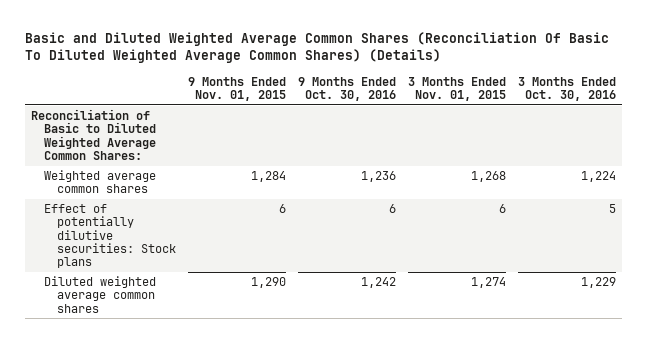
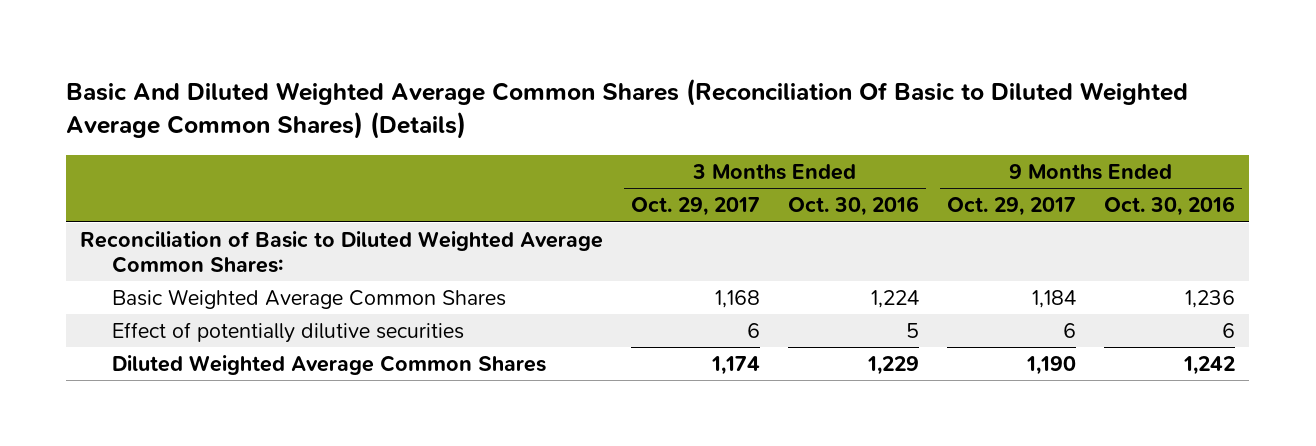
[25,31,610,64] Basic and Diluted Weighted Average Common Shares (Reconciliation Of Basic To Diluted Weighted Average Common Shares) (Details) -> [66,77,1189,140] Basic And Diluted Weighted Average Common Shares (Reconciliation Of Basic to Diluted Weighted Average Common Shares) (Details)
[187,76,286,101] 9 Months Ended Nov. 01, 2015 -> none
[407,76,506,101] 3 Months Ended Nov. 01, 2015 -> none
none -> [631,197,761,217] Oct. 29, 2017
none -> [947,197,1077,217] Oct. 29, 2017
[44,170,157,194] Weighted average common shares -> [111,289,506,310] Basic Weighted Average Common Shares
[44,204,176,268] Effect of potentially dilutive securities: Stock plans -> [111,322,464,344] Effect of potentially dilutive securities
[44,276,157,313] Diluted weighted average common shares -> [111,355,546,376] Diluted Weighted Average Common Shares

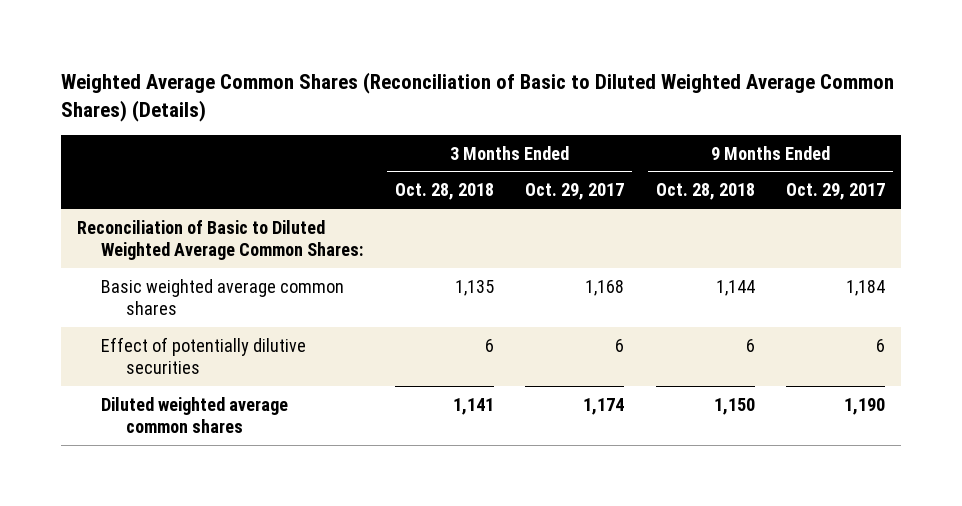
[66,77,1189,140] Basic And Diluted Weighted Average Common Shares (Reconciliation Of Basic to Diluted Weighted Average Common Shares) (Details) -> [61,71,895,122] Weighted Average Common Shares (Reconciliation of Basic to Diluted Weighted Average Common Shares) (Details)
[788,196,920,217] Oct. 30, 2016 -> none
[1104,196,1236,217] Oct. 30, 2016 -> none
none -> [394,183,494,201] Oct. 28, 2018
none -> [655,183,755,201] Oct. 28, 2018
[111,289,506,310] Basic Weighted Average Common Shares -> [101,278,345,316] Basic weighted average common shares
[111,355,546,376] Diluted Weighted Average Common Shares -> [101,396,289,434] Diluted weighted average common shares

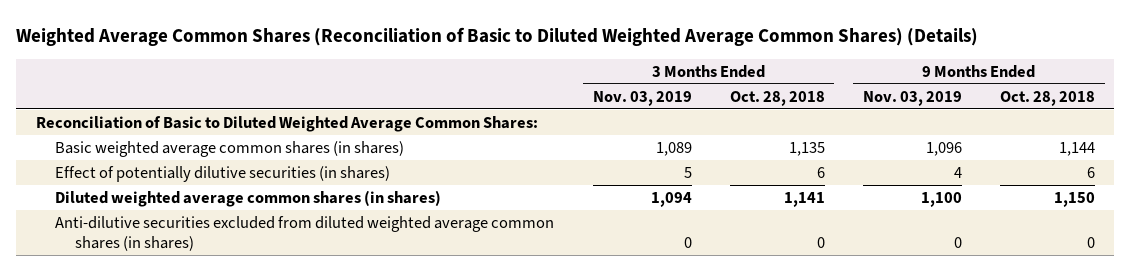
[525,183,625,201] Oct. 29, 2017 -> none
[786,183,886,201] Oct. 29, 2017 -> none
none -> [592,90,692,106] Nov. 03, 2019
none -> [862,90,962,106] Nov. 03, 2019
[101,278,345,316] Basic weighted average common shares -> [55,140,405,157] Basic weighted average common shares (in shares)
[101,336,307,375] Effect of potentially dilutive securities -> [55,165,391,182] Effect of potentially dilutive securities (in shares)
[101,396,289,434] Diluted weighted average common shares -> [55,189,442,207] Diluted weighted average common shares (in shares)
none -> [55,215,555,251] Anti-dilutive securities excluded from diluted weighted average common shares (in shares)

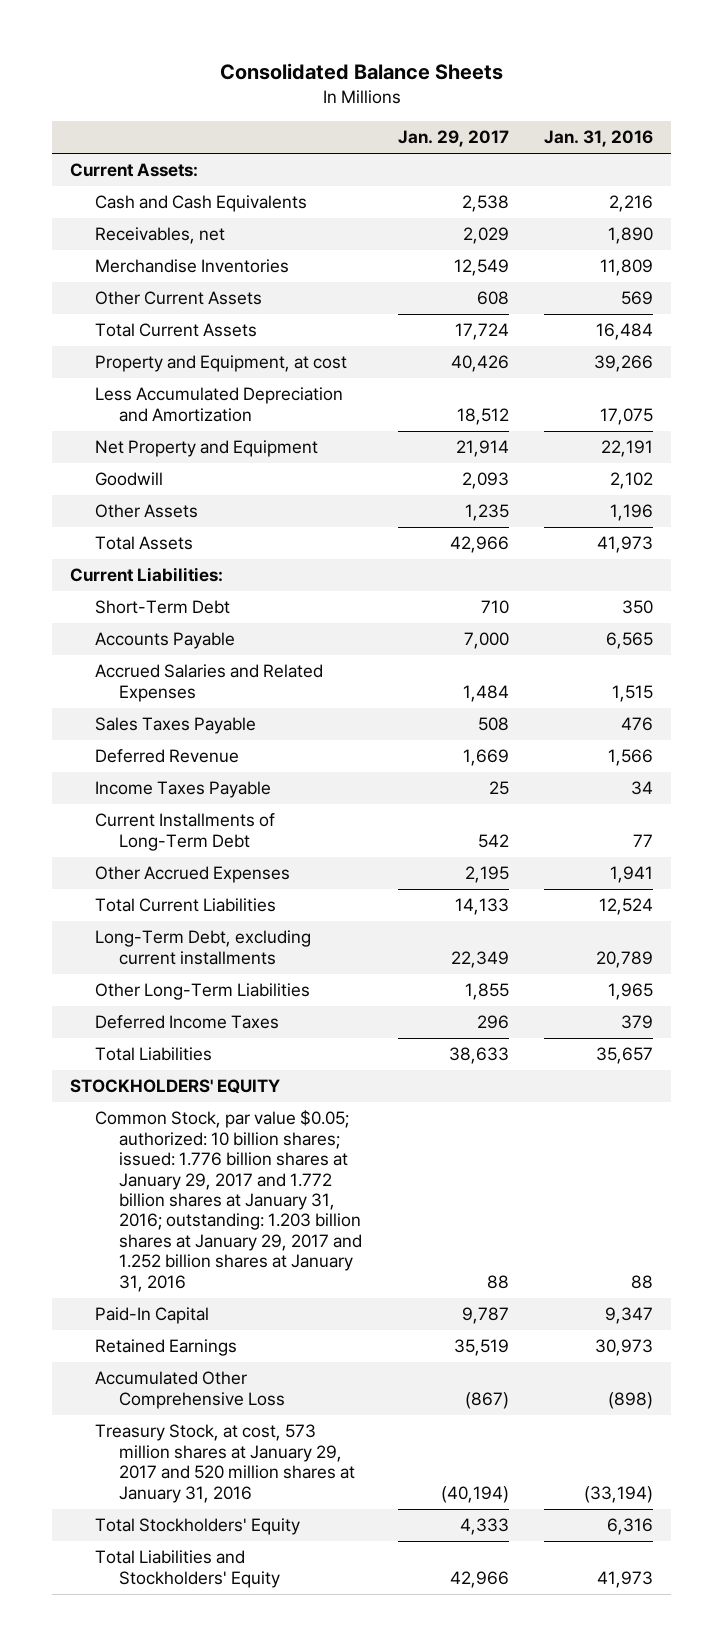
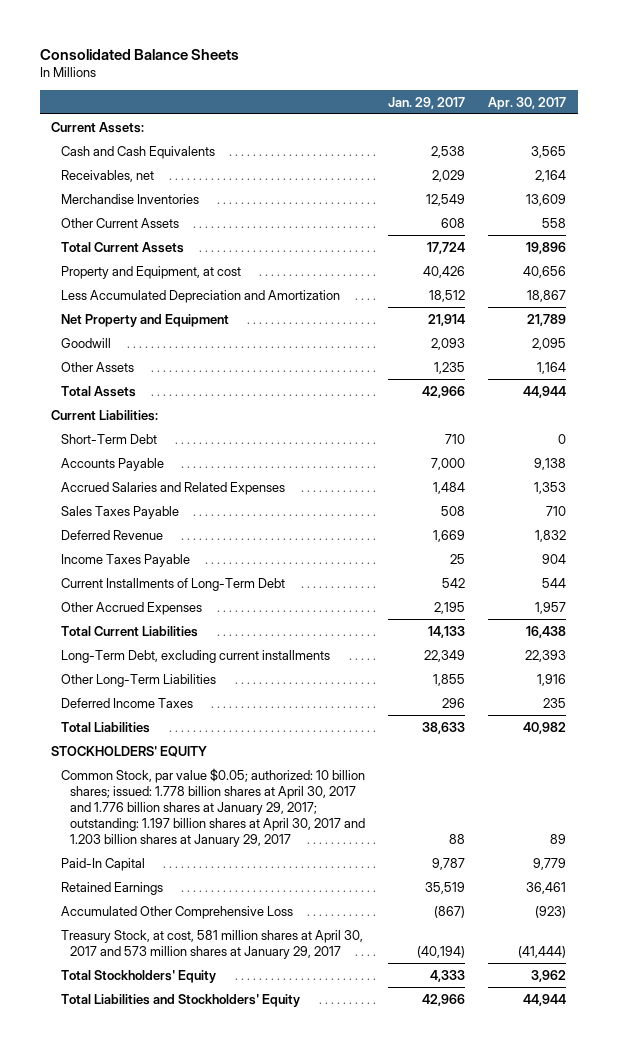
[544,130,654,148] Jan. 31, 2016 -> none
none -> [488,96,567,110] Apr. 30, 2017
[94,1110,363,1292] Common Stock, par value $0.05; authorized: 10 billion shares; issued: 1.776 billion shares at January 29, 2017 and 1.772 billion shares at January 31, 2016; outstanding: 1.203 billion shares at January 29, 2017 and 1.252 billion shares at January 31, 2016 -> [60,767,365,847] Common Stock, par value $0.05; authorized: 10 billion shares; issued: 1.778 billion shares at April 30, 2017 and 1.776 billion shares at January 29, 2017; outstanding: 1.197 billion shares at April 30, 2017 and 1.203 billion shares at January 29, 2017
[94,1424,356,1503] Treasury Stock, at cost, 573 million shares at January 29, 2017 and 520 million shares at January 31, 2016 -> [60,929,363,959] Treasury Stock, at cost, 581 million shares at April 30, 2017 and 573 million shares at January 29, 2017

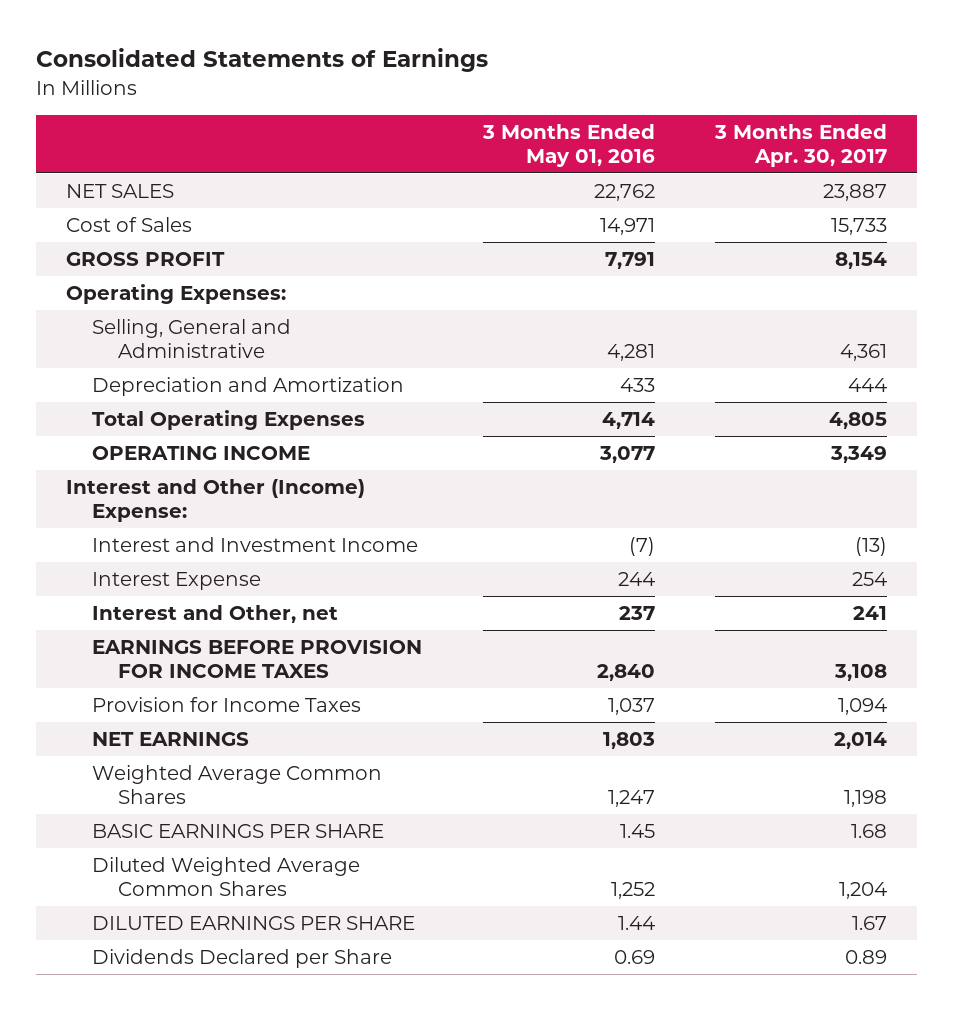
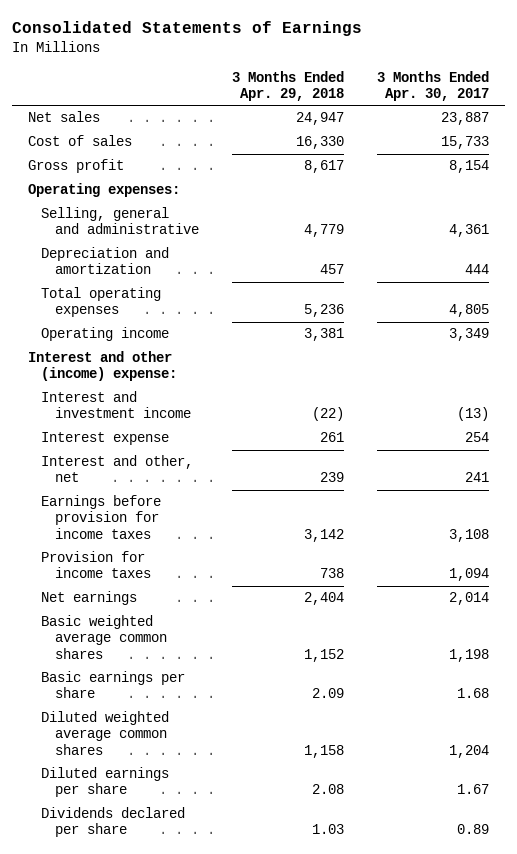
[481,124,655,167] 3 Months Ended May 01, 2016 -> none
none -> [231,70,344,101] 3 Months Ended Apr. 29, 2018
[66,184,175,199] NET SALES -> [28,111,101,123] Net sales
[66,217,193,233] Cost of Sales -> [28,135,133,147] Cost of sales
[66,252,226,267] GROSS PROFIT -> [28,159,125,174] Gross profit
[66,284,287,305] Operating Expenses: -> [28,183,181,198] Operating expenses:
[92,319,292,358] Selling, General and Administrative -> [41,207,199,235] Selling, general and administrative
[92,377,405,397] Depreciation and Amortization -> [41,247,170,275] Depreciation and amortization
[92,410,366,431] Total Operating Expenses -> [41,287,162,318] Total operating expenses
[92,446,311,461] OPERATING INCOME -> [41,327,170,342] Operating income
[66,479,366,522] Interest and Other (Income) Expense: -> [28,351,178,382] Interest and other (income) expense:
[92,537,419,553] Interest and Investment Income -> [41,391,191,419] Interest and investment income
[92,572,262,591] Interest Expense -> [41,432,170,446] Interest expense
[92,605,339,624] Interest and Other, net -> [41,455,194,483] Interest and other, net
[92,640,423,678] EARNINGS BEFORE PROVISION FOR INCOME TAXES -> [41,495,162,539] Earnings before provision for income taxes
[92,697,362,713] Provision for Income Taxes -> [41,551,151,579] Provision for income taxes
[92,732,250,747] NET EARNINGS -> [41,591,138,606] Net earnings
[92,765,383,804] Weighted Average Common Shares -> [41,615,167,659] Basic weighted average common shares
[92,824,385,839] BASIC EARNINGS PER SHARE -> [41,671,186,699] Basic earnings per share
[92,857,361,896] Diluted Weighted Average Common Shares -> [41,711,170,755] Diluted weighted average common shares
[92,916,416,931] DILUTED EARNINGS PER SHARE -> [41,767,170,798] Diluted earnings per share
[92,949,393,969] Dividends Declared per Share -> [41,807,186,838] Dividends declared per share

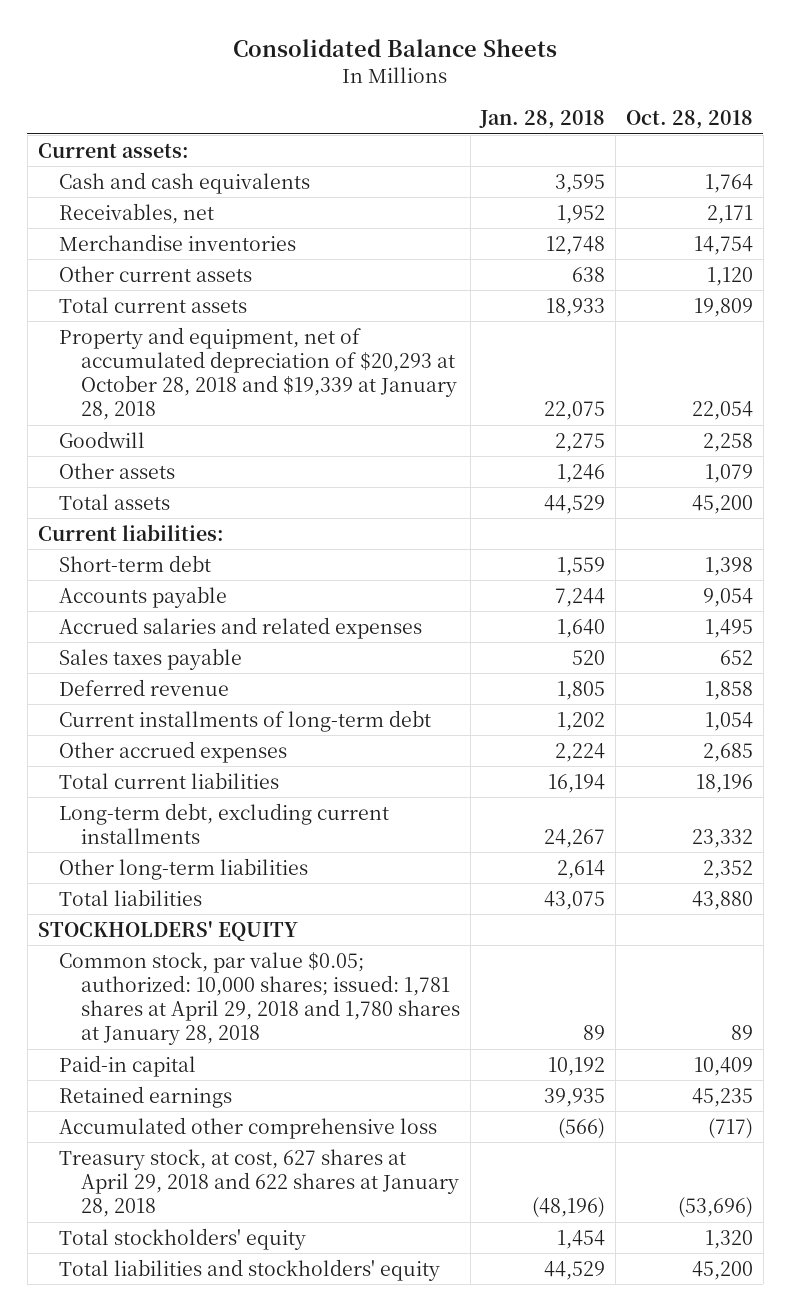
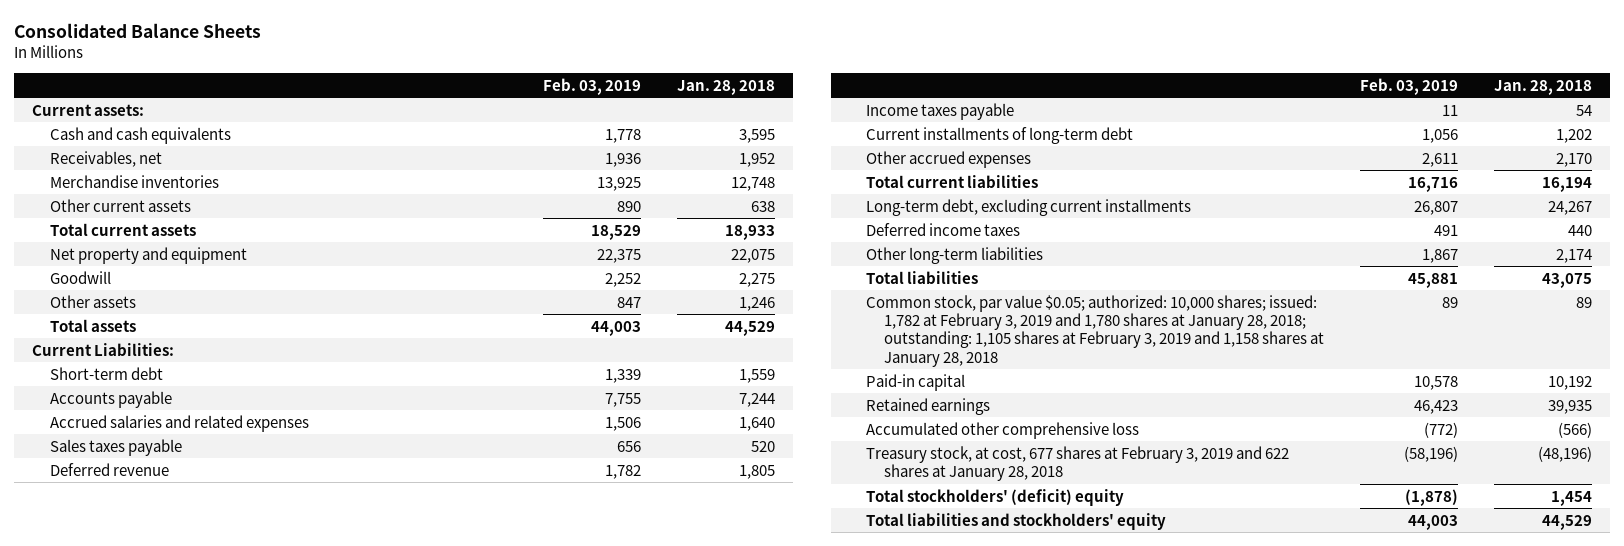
[626,110,754,130] Oct. 28, 2018 -> none
none -> [543,77,642,95] Feb. 03, 2019
[59,326,457,421] Property and equipment, net of accumulated depreciation of $20,293 at October 28, 2018 and $19,339 at January 28, 2018 -> [49,246,247,264] Net property and equipment
[37,523,224,541] Current liabilities: -> [32,342,175,356] Current Liabilities:
none -> [866,102,1015,120] Income taxes payable
[555,742,606,762] 2,224 -> [1555,152,1592,167] 2,170
none -> [866,222,1021,236] Deferred income taxes
[557,859,606,879] 2,614 -> [1555,248,1592,263] 2,174
[37,920,298,941] STOCKHOLDERS' EQUITY -> none
[59,951,460,1046] Common stock, par value $0.05; authorized: 10,000 shares; issued: 1,781 shares at April 29, 2018 and 1,780 shares at January 28, 2018 -> [866,294,1324,367] Common stock, par value $0.05; authorized: 10,000 shares; issued: 1,782 at February 3, 2019 and 1,780 shares at January 28, 2018; outstanding: 1,105 shares at February 3, 2019 and 1,158 shares at January 28, 2018
[59,1148,459,1218] Treasury stock, at cost, 627 shares at April 29, 2018 and 622 shares at January 28, 2018 -> [866,445,1290,481] Treasury stock, at cost, 677 shares at February 3, 2019 and 622 shares at January 28, 2018
[59,1227,307,1250] Total stockholders' equity -> [866,488,1125,506] Total stockholders' (deficit) equity

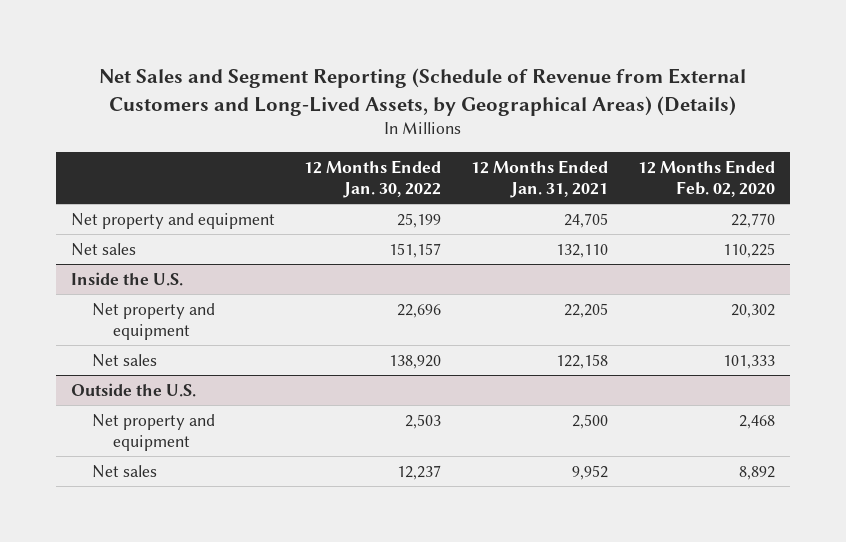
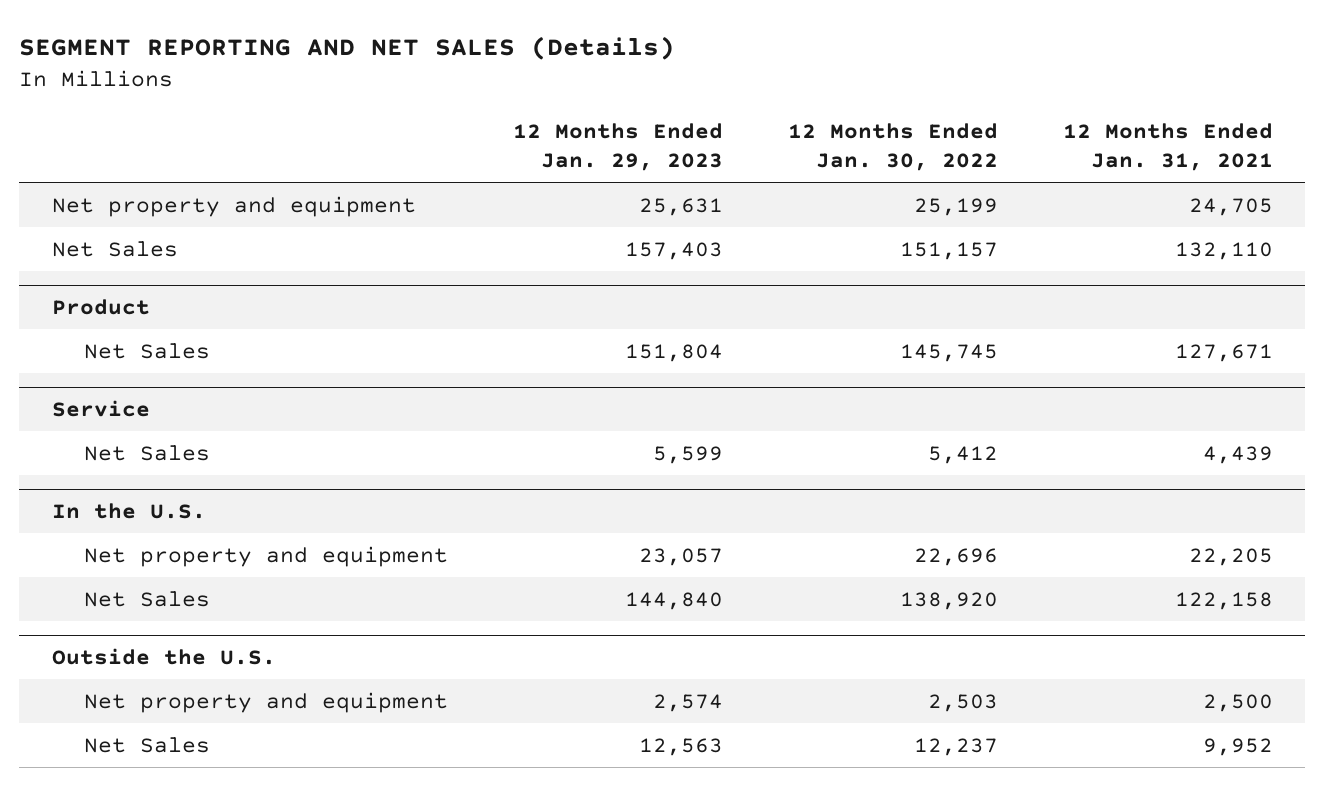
[98,68,746,116] Net Sales and Segment Reporting (Schedule of Revenue from External Customers and Long-Lived Assets, by Geographical Areas) (Details) -> [19,36,676,61] SEGMENT REPORTING AND NET SALES (Details)
[638,159,776,197] 12 Months Ended Feb. 02, 2020 -> none
none -> [513,123,724,172] 12 Months Ended Jan. 29, 2023
[70,242,136,256] Net sales -> [51,240,178,257] Net Sales
none -> [51,299,150,316] Product
none -> [84,342,211,359] Net Sales
none -> [51,400,150,418] Service
none -> [84,444,211,461] Net Sales
[70,271,183,286] Inside the U.S. -> [51,503,206,520] In the U.S.
[91,353,157,367] Net sales -> [84,590,211,607] Net Sales
[91,464,157,478] Net sales -> [84,736,211,753] Net Sales

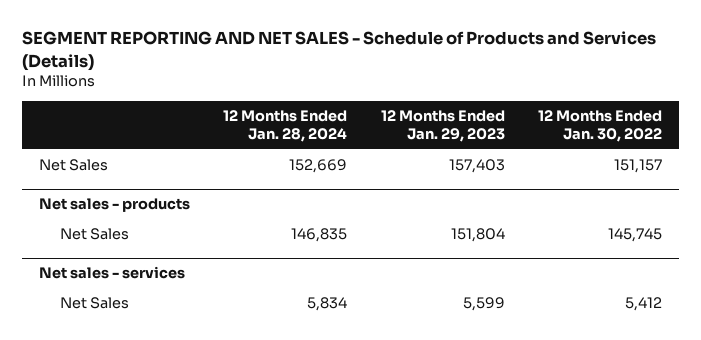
[19,36,676,61] SEGMENT REPORTING AND NET SALES (Details) -> [22,31,657,71] SEGMENT REPORTING AND NET SALES - Schedule of Products and Services (Details)
[1063,123,1274,172] 12 Months Ended Jan. 31, 2021 -> none
none -> [223,109,348,143] 12 Months Ended Jan. 28, 2024
[51,195,416,217] Net property and equipment -> none
[51,299,150,316] Product -> [38,198,190,213] Net sales - products
[51,400,150,418] Service -> [38,266,185,280] Net sales - services
[51,503,206,520] In the U.S. -> none
[84,545,449,567] Net property and equipment -> none
[84,590,211,607] Net Sales -> none
[51,648,276,666] Outside the U.S. -> none
[84,691,449,713] Net property and equipment -> none
[84,736,211,753] Net Sales -> none

